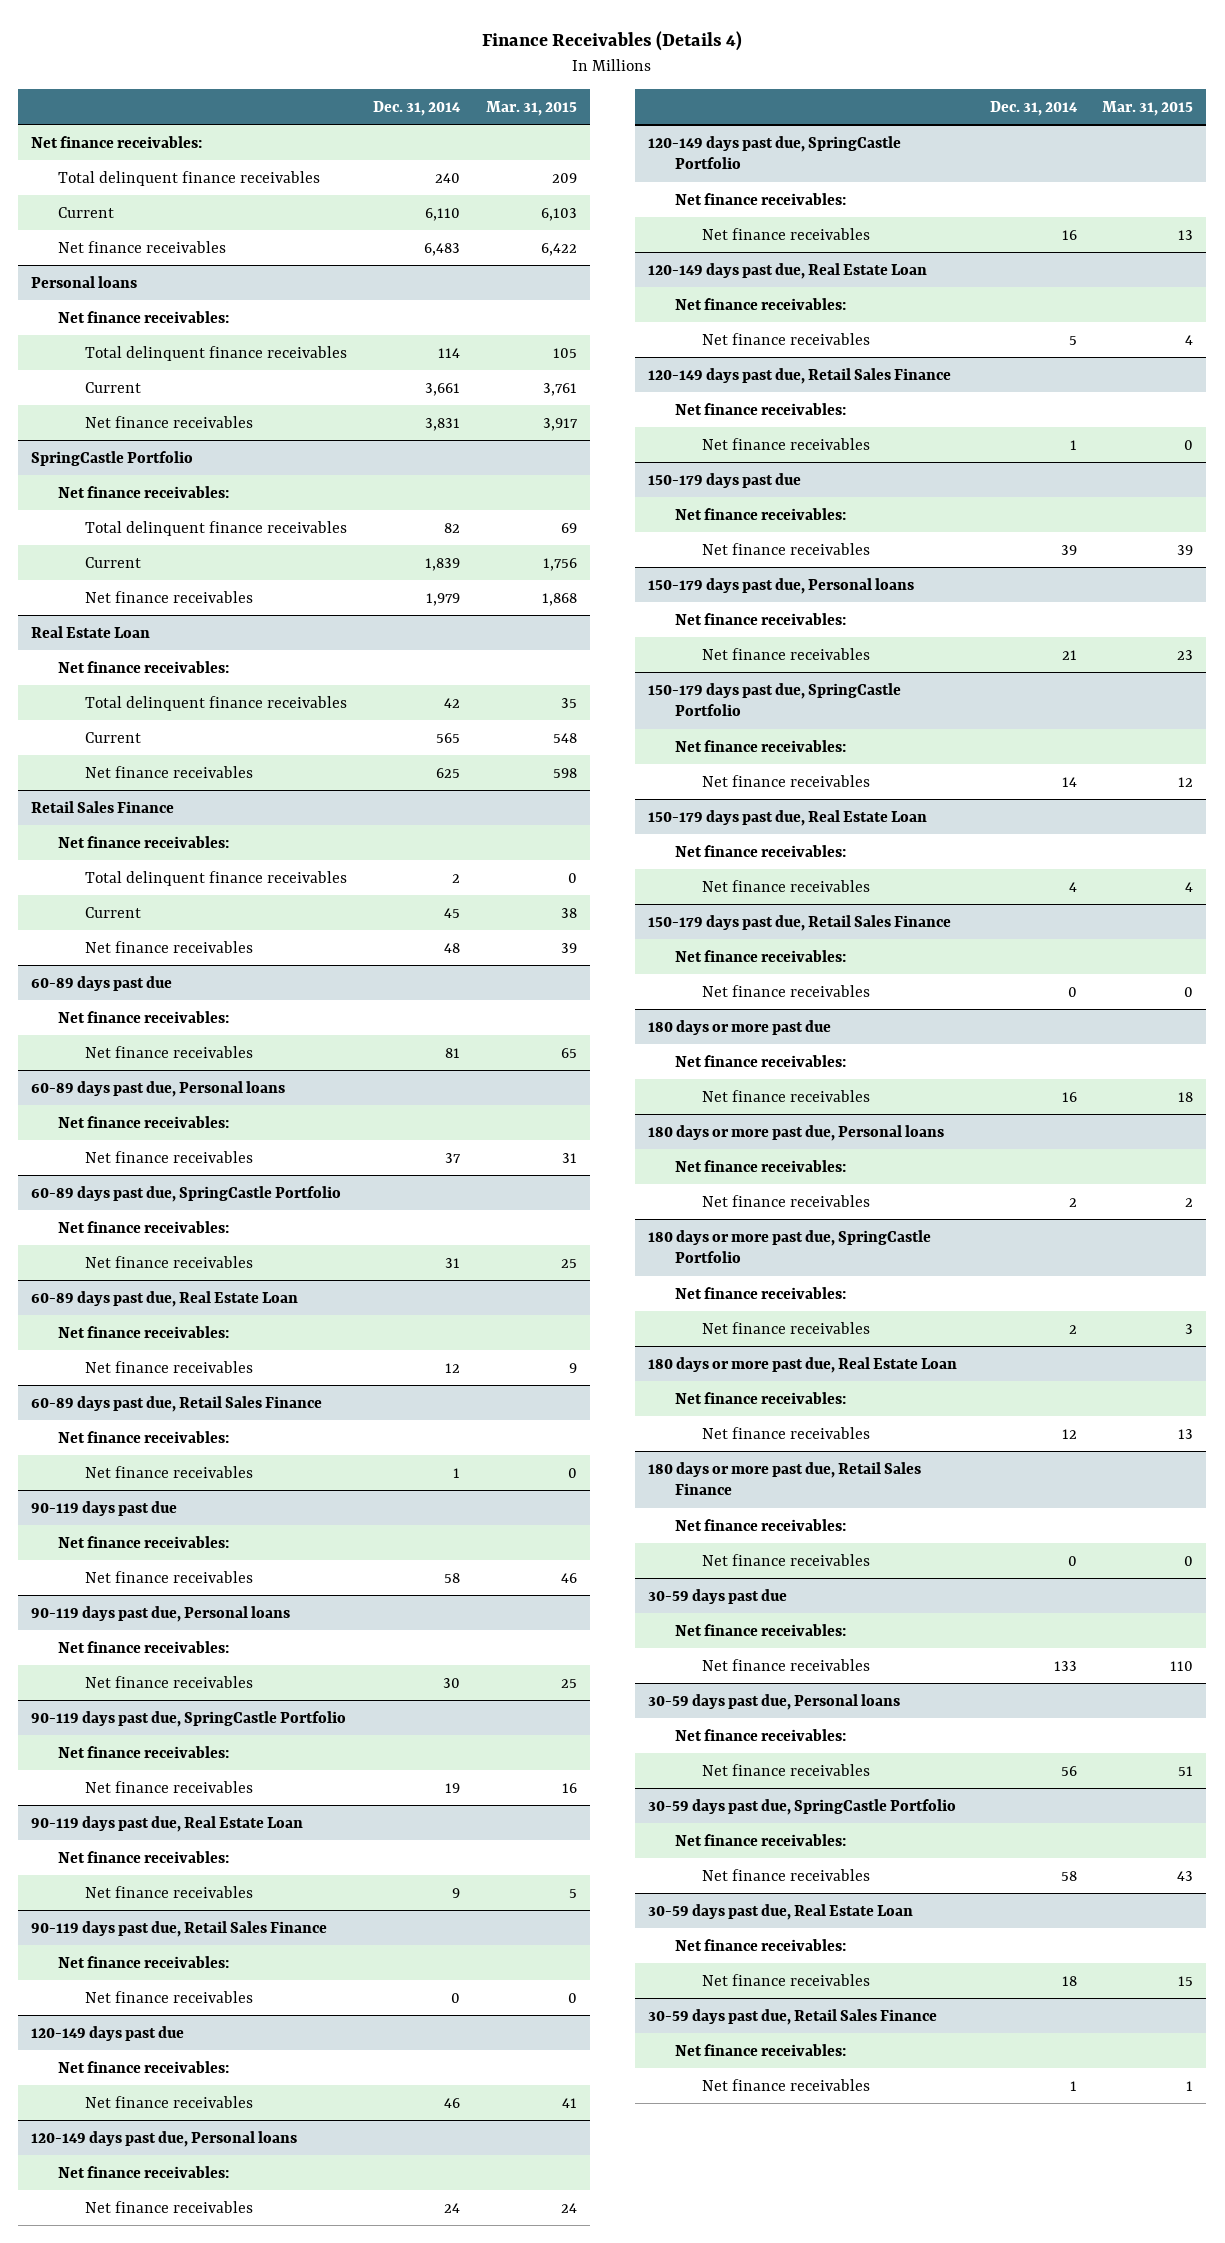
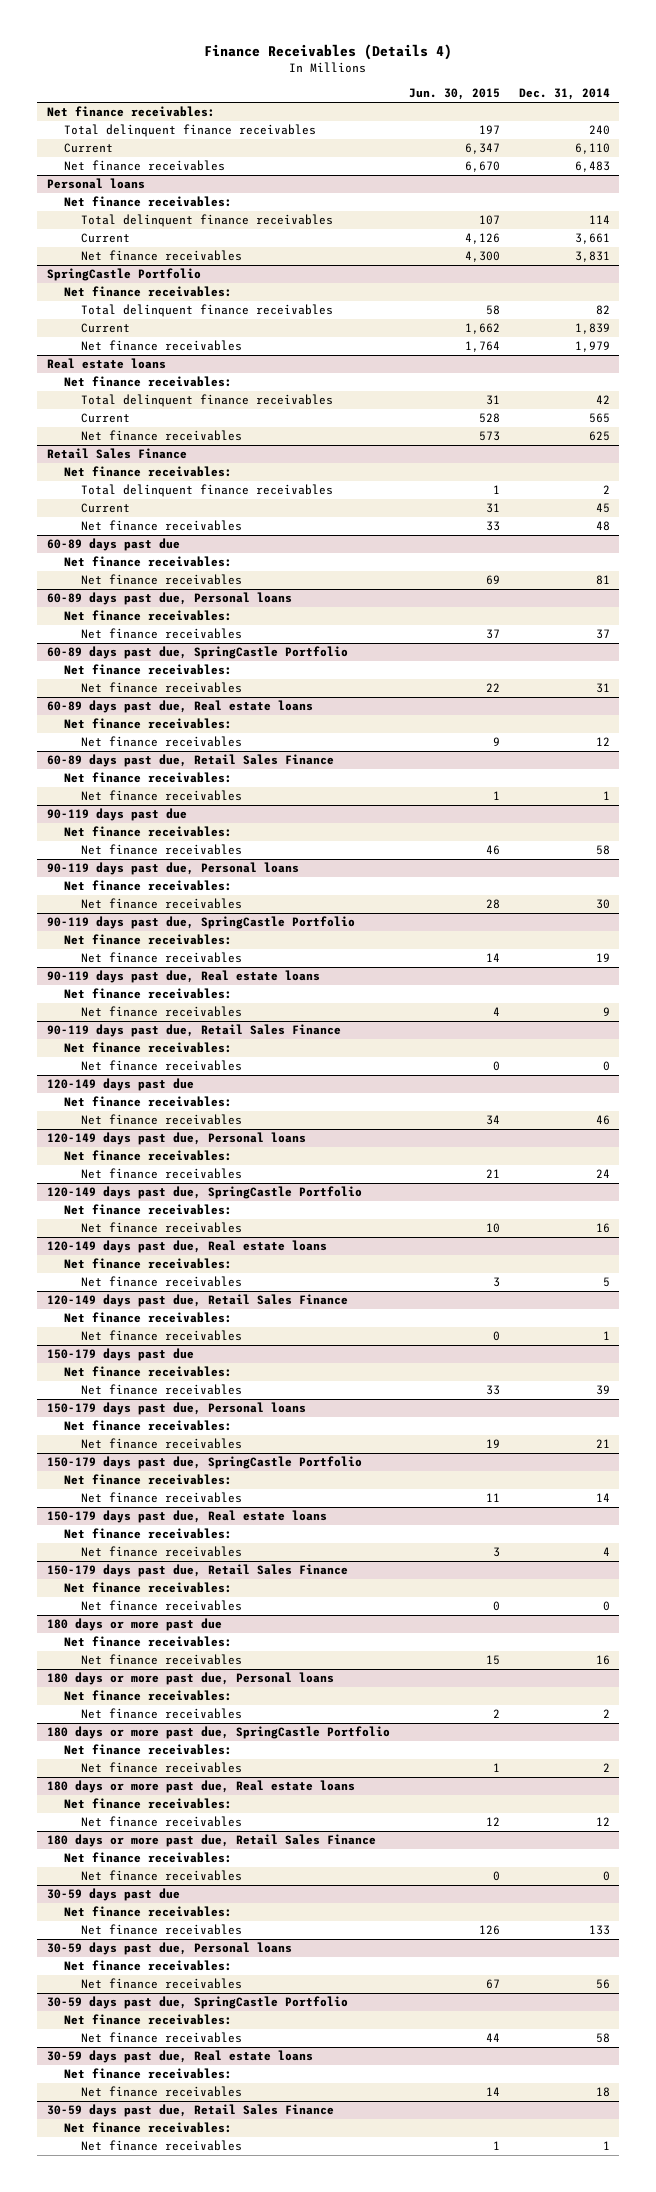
[485,100,577,116] Mar. 31, 2015 -> none
none -> [408,88,500,101] Jun. 30, 2015
[31,625,151,638] Real Estate Loan -> [46,358,166,370] Real estate loans
[31,1290,299,1307] 60-89 days past due, Real Estate Loan -> [46,700,313,714] 60-89 days past due, Real estate loans
[31,1815,304,1832] 90-119 days past due, Real Estate Loan -> [46,970,320,984] 90-119 days past due, Real estate loans
[647,262,927,279] 120-149 days past due, Real Estate Loan -> [46,1240,327,1254] 120-149 days past due, Real estate loans
[647,809,927,826] 150-179 days past due, Real Estate Loan -> [46,1510,327,1524] 150-179 days past due, Real estate loans
[647,1356,957,1373] 180 days or more past due, Real Estate Loan -> [46,1780,355,1794] 180 days or more past due, Real estate loans
[647,1903,913,1920] 30-59 days past due, Real Estate Loan -> [46,2050,313,2064] 30-59 days past due, Real estate loans

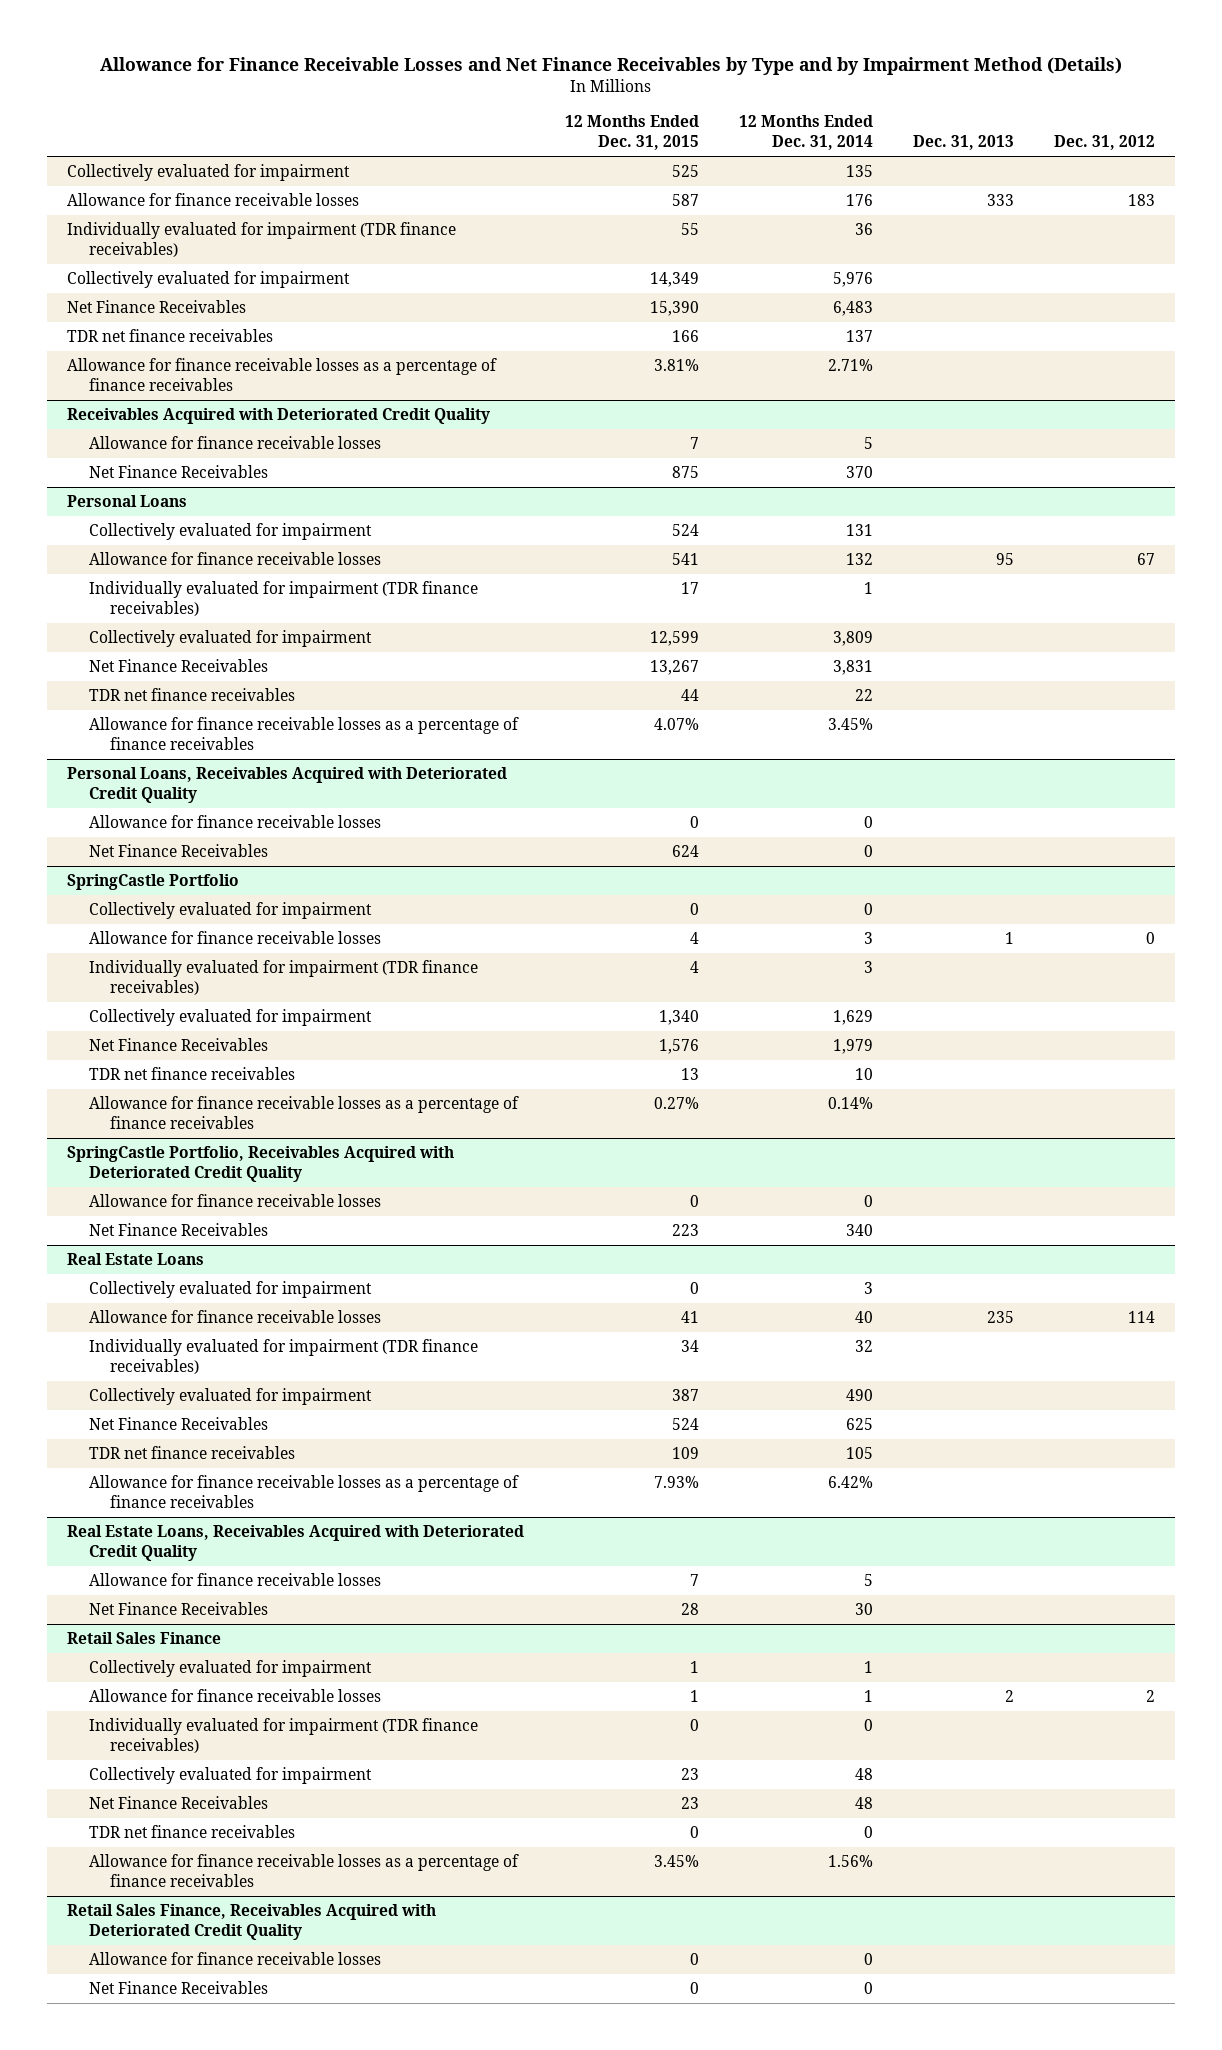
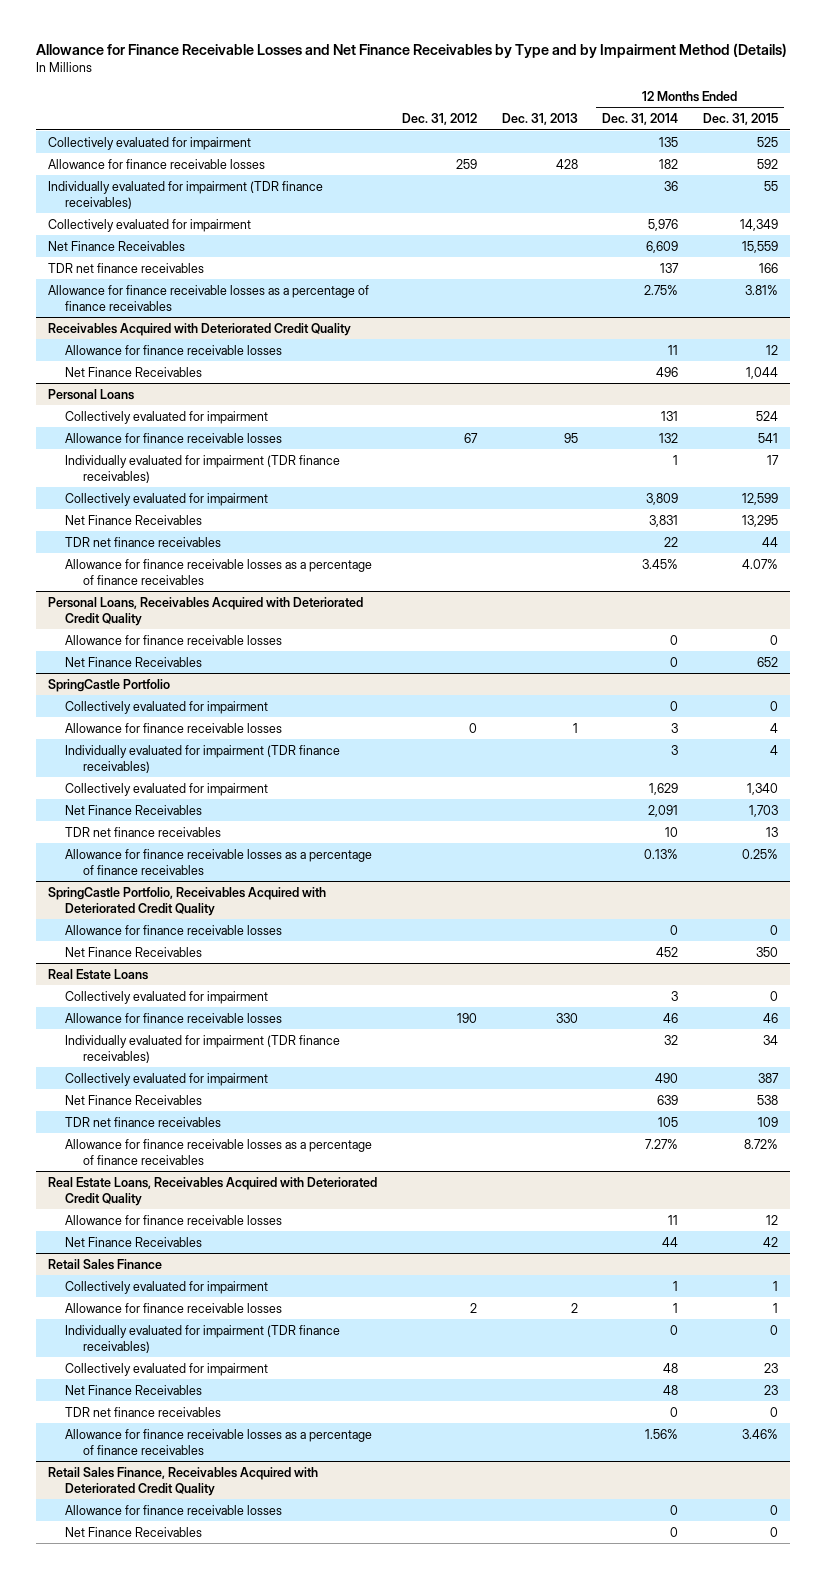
[671,194,699,207] 587 -> [757,158,779,169] 592
[845,194,873,207] 176 -> [659,158,679,169] 182
[986,194,1014,207] 333 -> [555,158,578,169] 428
[1127,194,1155,207] 183 -> [455,158,477,169] 259
[649,301,699,317] 15,390 -> [742,240,779,253] 15,559
[832,301,873,317] 6,483 -> [646,240,679,253] 6,609
[827,359,873,372] 2.71% -> [644,284,679,295] 2.75%
[689,437,699,450] 7 -> [766,344,779,355] 12
[863,437,873,450] 5 -> [668,344,679,355] 11
[671,466,699,479] 875 -> [746,366,779,379] 1,044
[845,466,873,479] 370 -> [656,366,679,377] 496
[649,660,699,676] 13,267 -> [742,514,779,527] 13,295
[671,845,699,858] 624 -> [757,656,779,667] 652
[658,1039,699,1055] 1,576 -> [749,804,779,817] 1,703
[832,1039,873,1055] 1,979 -> [648,804,679,817] 2,091
[653,1097,699,1110] 0.27% -> [742,848,779,859] 0.25%
[827,1097,873,1110] 0.14% -> [644,848,679,859] 0.13%
[671,1224,699,1237] 223 -> [756,946,779,957] 350
[845,1224,873,1237] 340 -> [656,946,679,957] 452
[680,1311,699,1324] 41 -> [763,1012,779,1023] 46
[854,1311,873,1324] 40 -> [663,1012,679,1023] 46
[986,1311,1014,1324] 235 -> [555,1012,578,1023] 330
[1127,1311,1155,1324] 114 -> [456,1012,477,1023] 190
[671,1418,699,1431] 524 -> [757,1094,779,1105] 538
[845,1418,873,1431] 625 -> [657,1094,679,1105] 639
[653,1476,699,1489] 7.93% -> [744,1138,779,1149] 8.72%
[827,1476,873,1489] 6.42% -> [645,1138,679,1149] 7.27%
[689,1574,699,1587] 7 -> [766,1214,779,1225] 12
[863,1574,873,1587] 5 -> [668,1214,679,1225] 11
[680,1603,699,1616] 28 -> [763,1236,779,1247] 42
[854,1603,873,1616] 30 -> [662,1236,679,1247] 44
[653,1855,699,1868] 3.45% -> [742,1428,779,1439] 3.46%

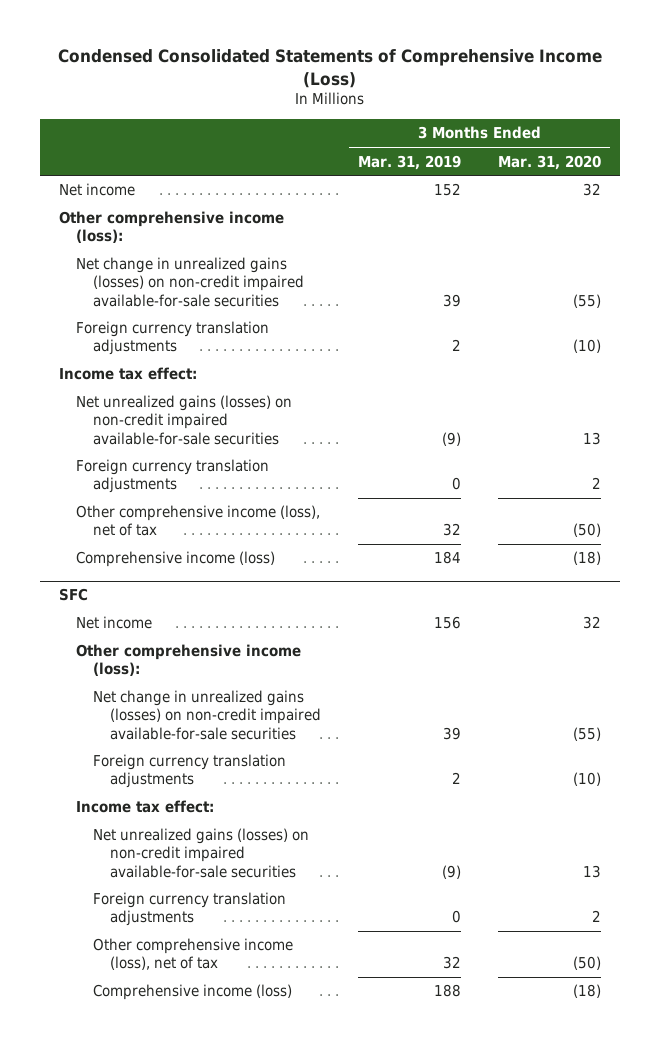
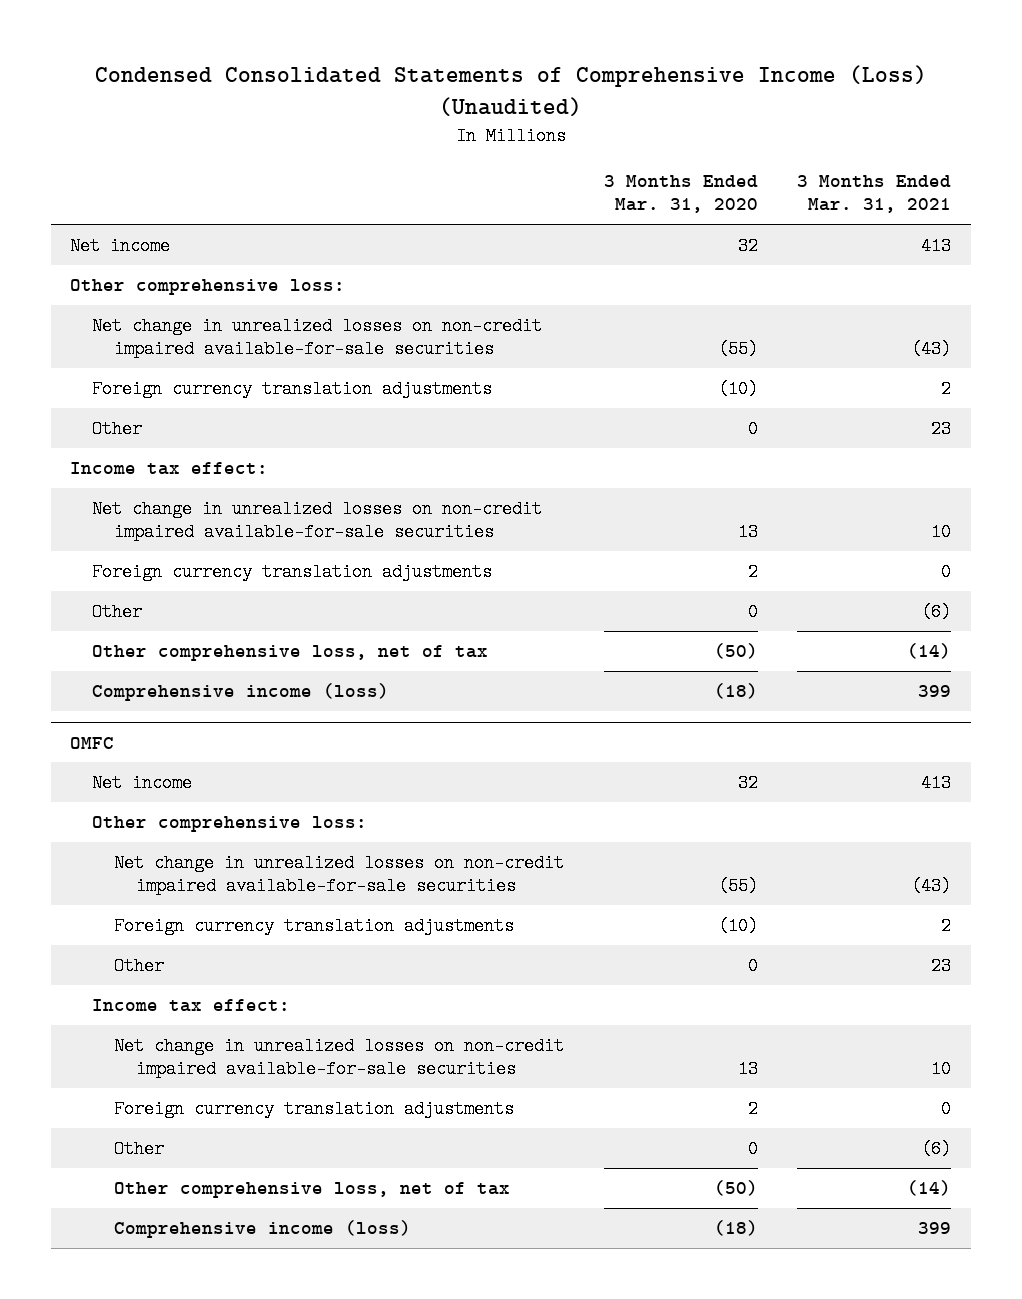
[57,49,602,88] Condensed Consolidated Statements of Comprehensive Income (Loss) -> [94,65,927,116] Condensed Consolidated Statements of Comprehensive Income (Loss) (Unaudited)
[357,154,461,170] Mar. 31, 2019 -> none
none -> [797,175,952,214] 3 Months Ended Mar. 31, 2021
[58,211,284,244] Other comprehensive income (loss): -> [70,278,346,295] Other comprehensive loss:
[75,257,304,307] Net change in unrealized gains (losses) on non-credit impaired available-for-sale securities -> [92,316,543,359] Net change in unrealized losses on non-credit impaired available-for-sale securities
none -> [92,419,143,438] Other
[75,395,292,445] Net unrealized gains (losses) on non-credit impaired available-for-sale securities -> [92,499,543,542] Net change in unrealized losses on non-credit impaired available-for-sale securities
none -> [92,602,143,621] Other
[75,505,320,537] Other comprehensive income (loss), net of tax -> [92,644,489,661] Other comprehensive loss, net of tax
[58,588,88,602] SFC -> none
none -> [70,736,115,749] OMFC
[75,644,301,677] Other comprehensive income (loss): -> [92,815,368,832] Other comprehensive loss:
[92,690,321,740] Net change in unrealized gains (losses) on non-credit impaired available-for-sale securities -> [113,853,564,896] Net change in unrealized losses on non-credit impaired available-for-sale securities
none -> [113,956,164,975] Other
[92,828,309,878] Net unrealized gains (losses) on non-credit impaired available-for-sale securities -> [113,1036,564,1079] Net change in unrealized losses on non-credit impaired available-for-sale securities
none -> [113,1139,164,1158] Other
[92,938,293,971] Other comprehensive income (loss), net of tax -> [113,1181,510,1198] Other comprehensive loss, net of tax

